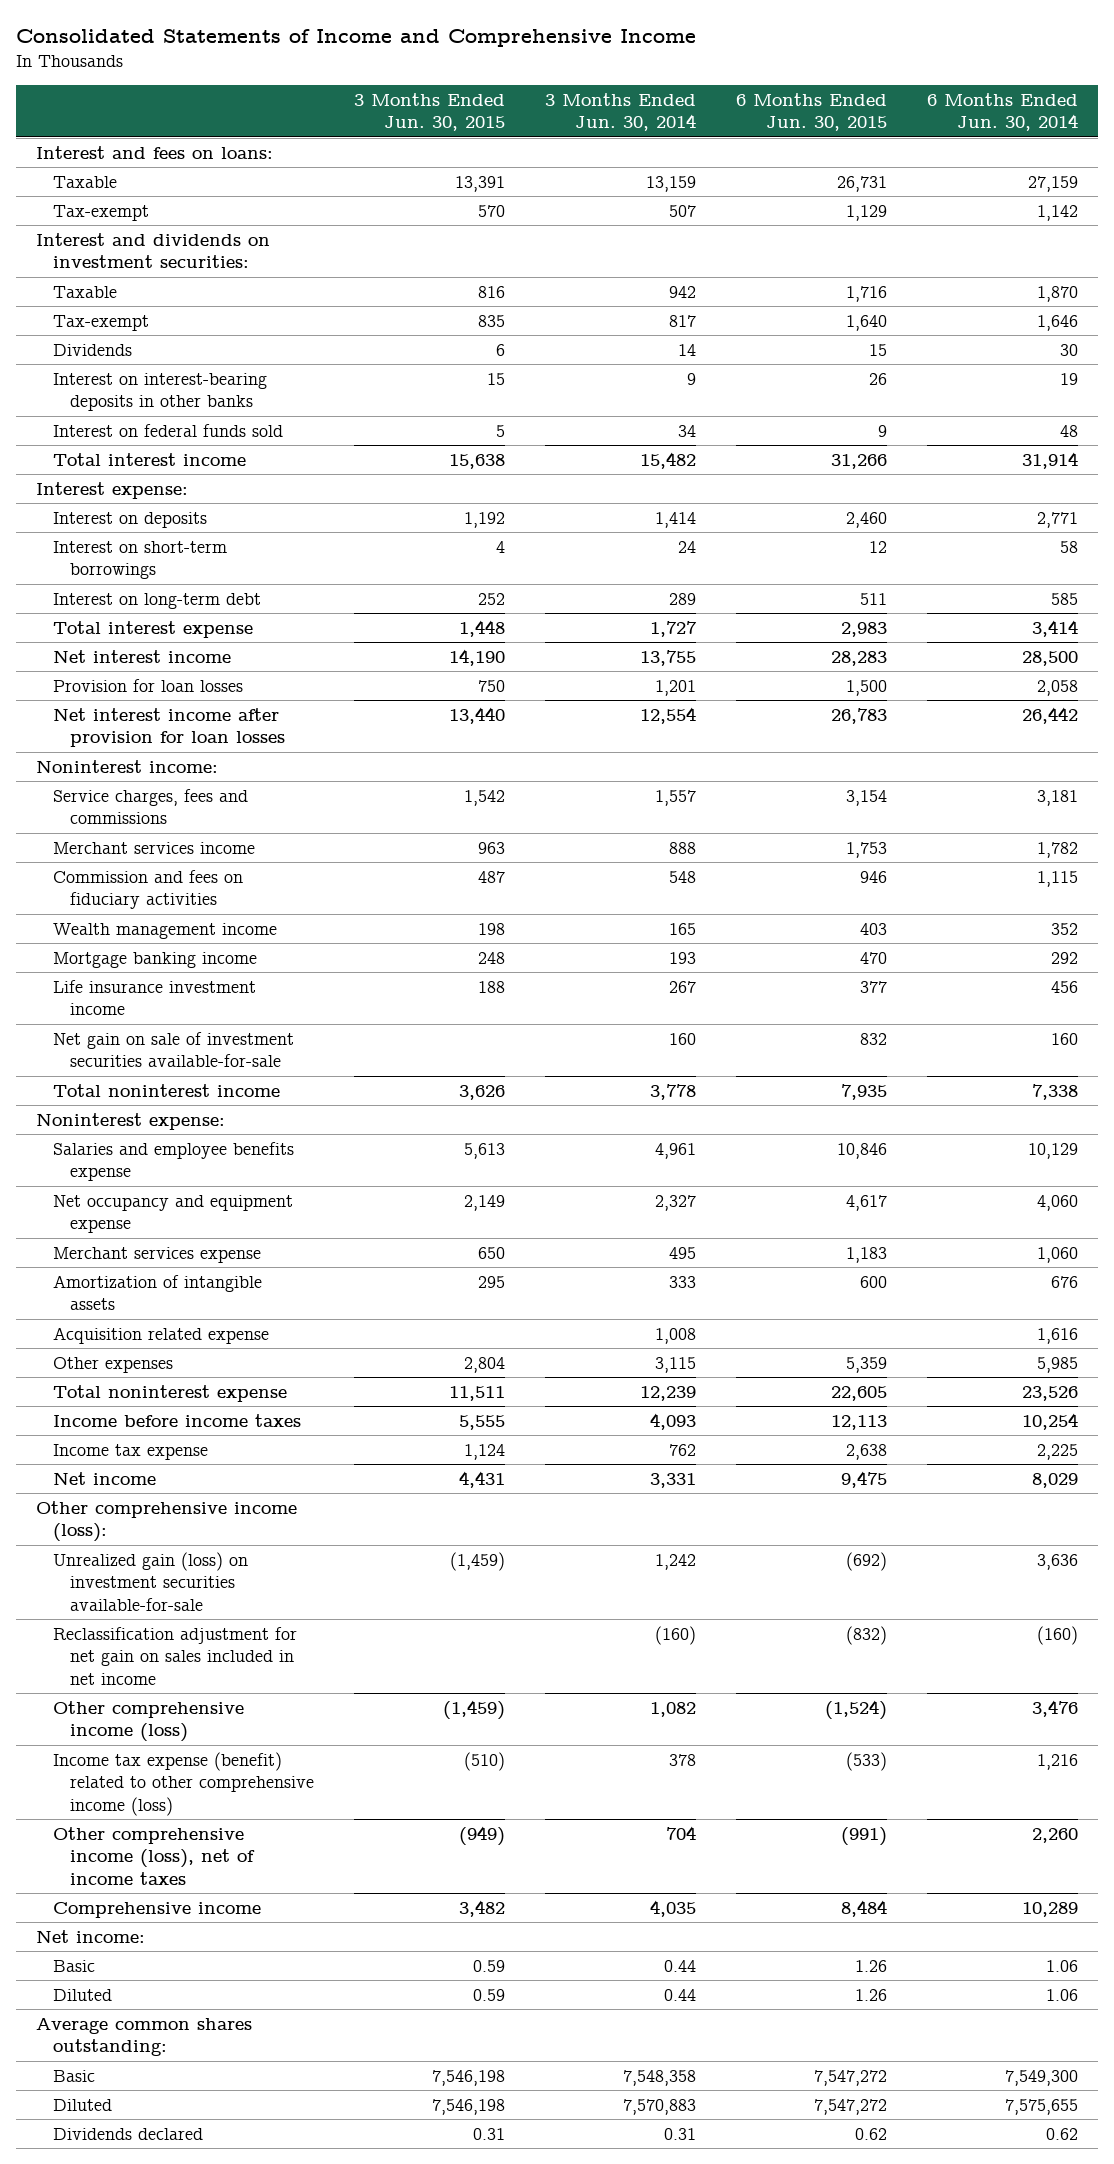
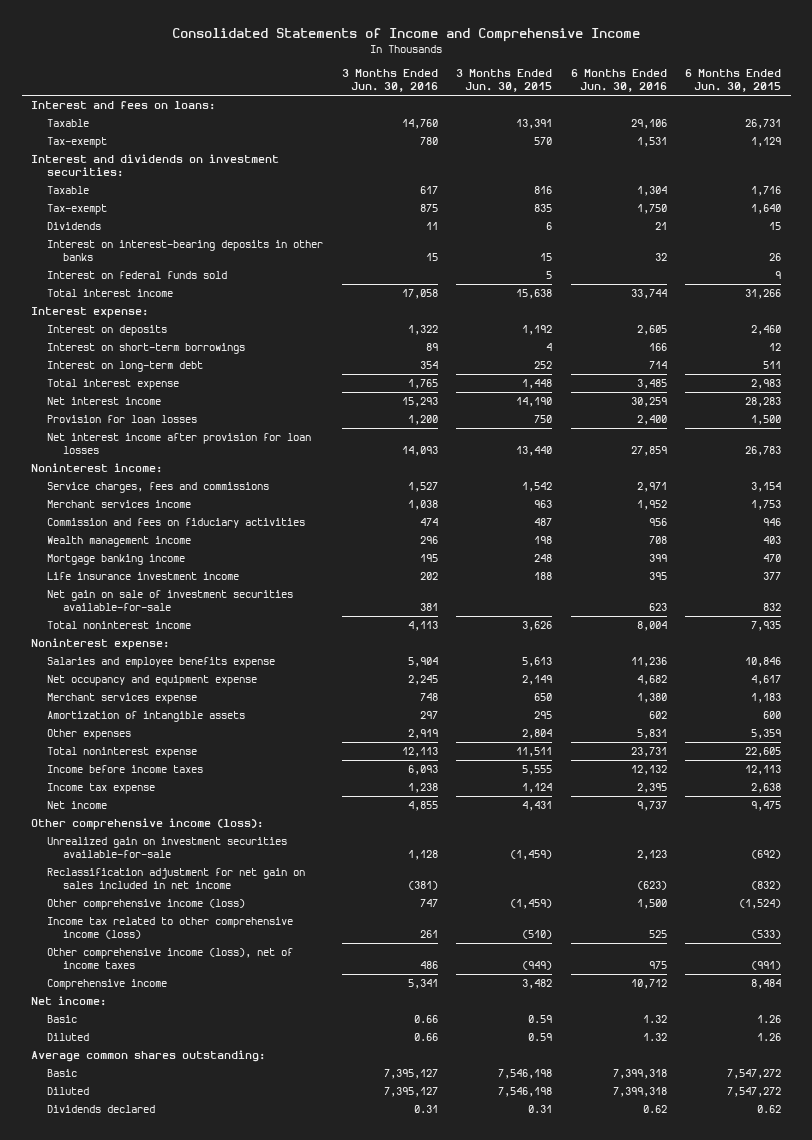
[545,92,697,132] 3 Months Ended Jun. 30, 2014 -> none
[927,92,1079,132] 6 Months Ended Jun. 30, 2014 -> none
none -> [341,68,438,93] 3 Months Ended Jun. 30, 2016
none -> [570,68,667,93] 6 Months Ended Jun. 30, 2016
[52,1326,269,1344] Acquisition related expense -> none
[52,1551,248,1611] Unrealized gain (loss) on investment securities available-for-sale -> [47,837,288,859] Unrealized gain on investment securities available-for-sale
[52,1751,315,1816] Income tax expense (benefit) related to other comprehensive income (loss) -> [47,917,294,940] Income tax related to other comprehensive income (loss)

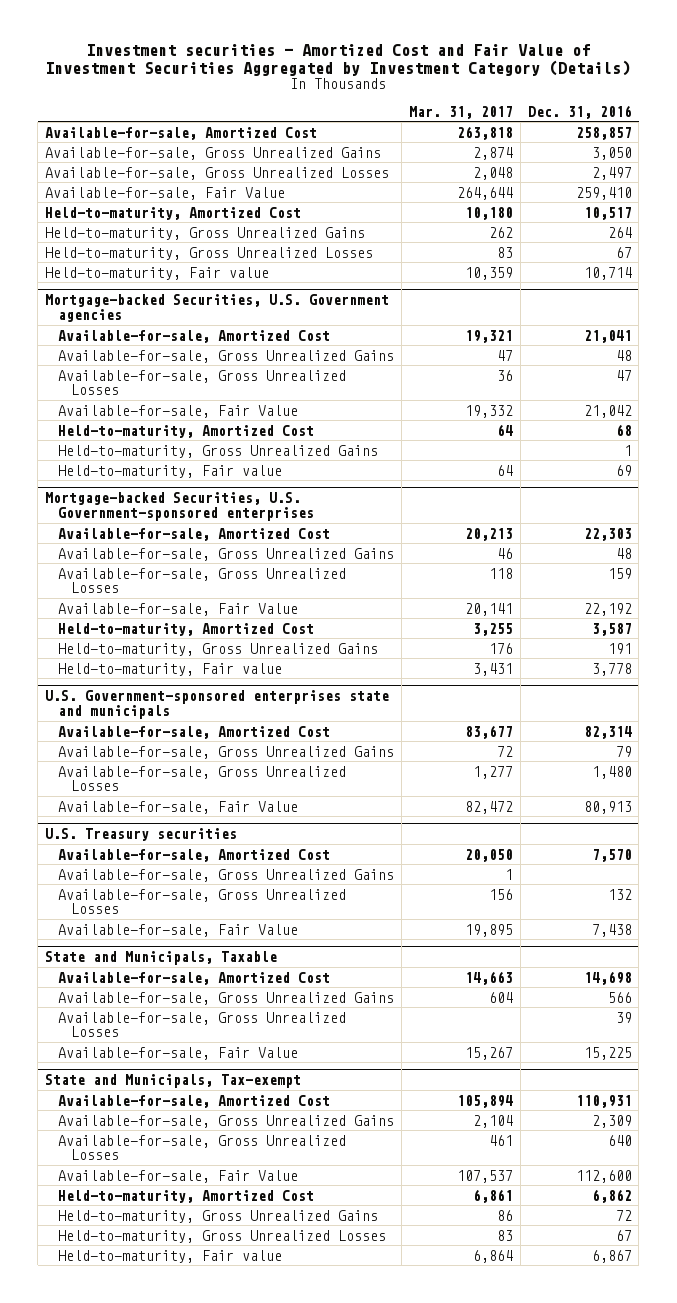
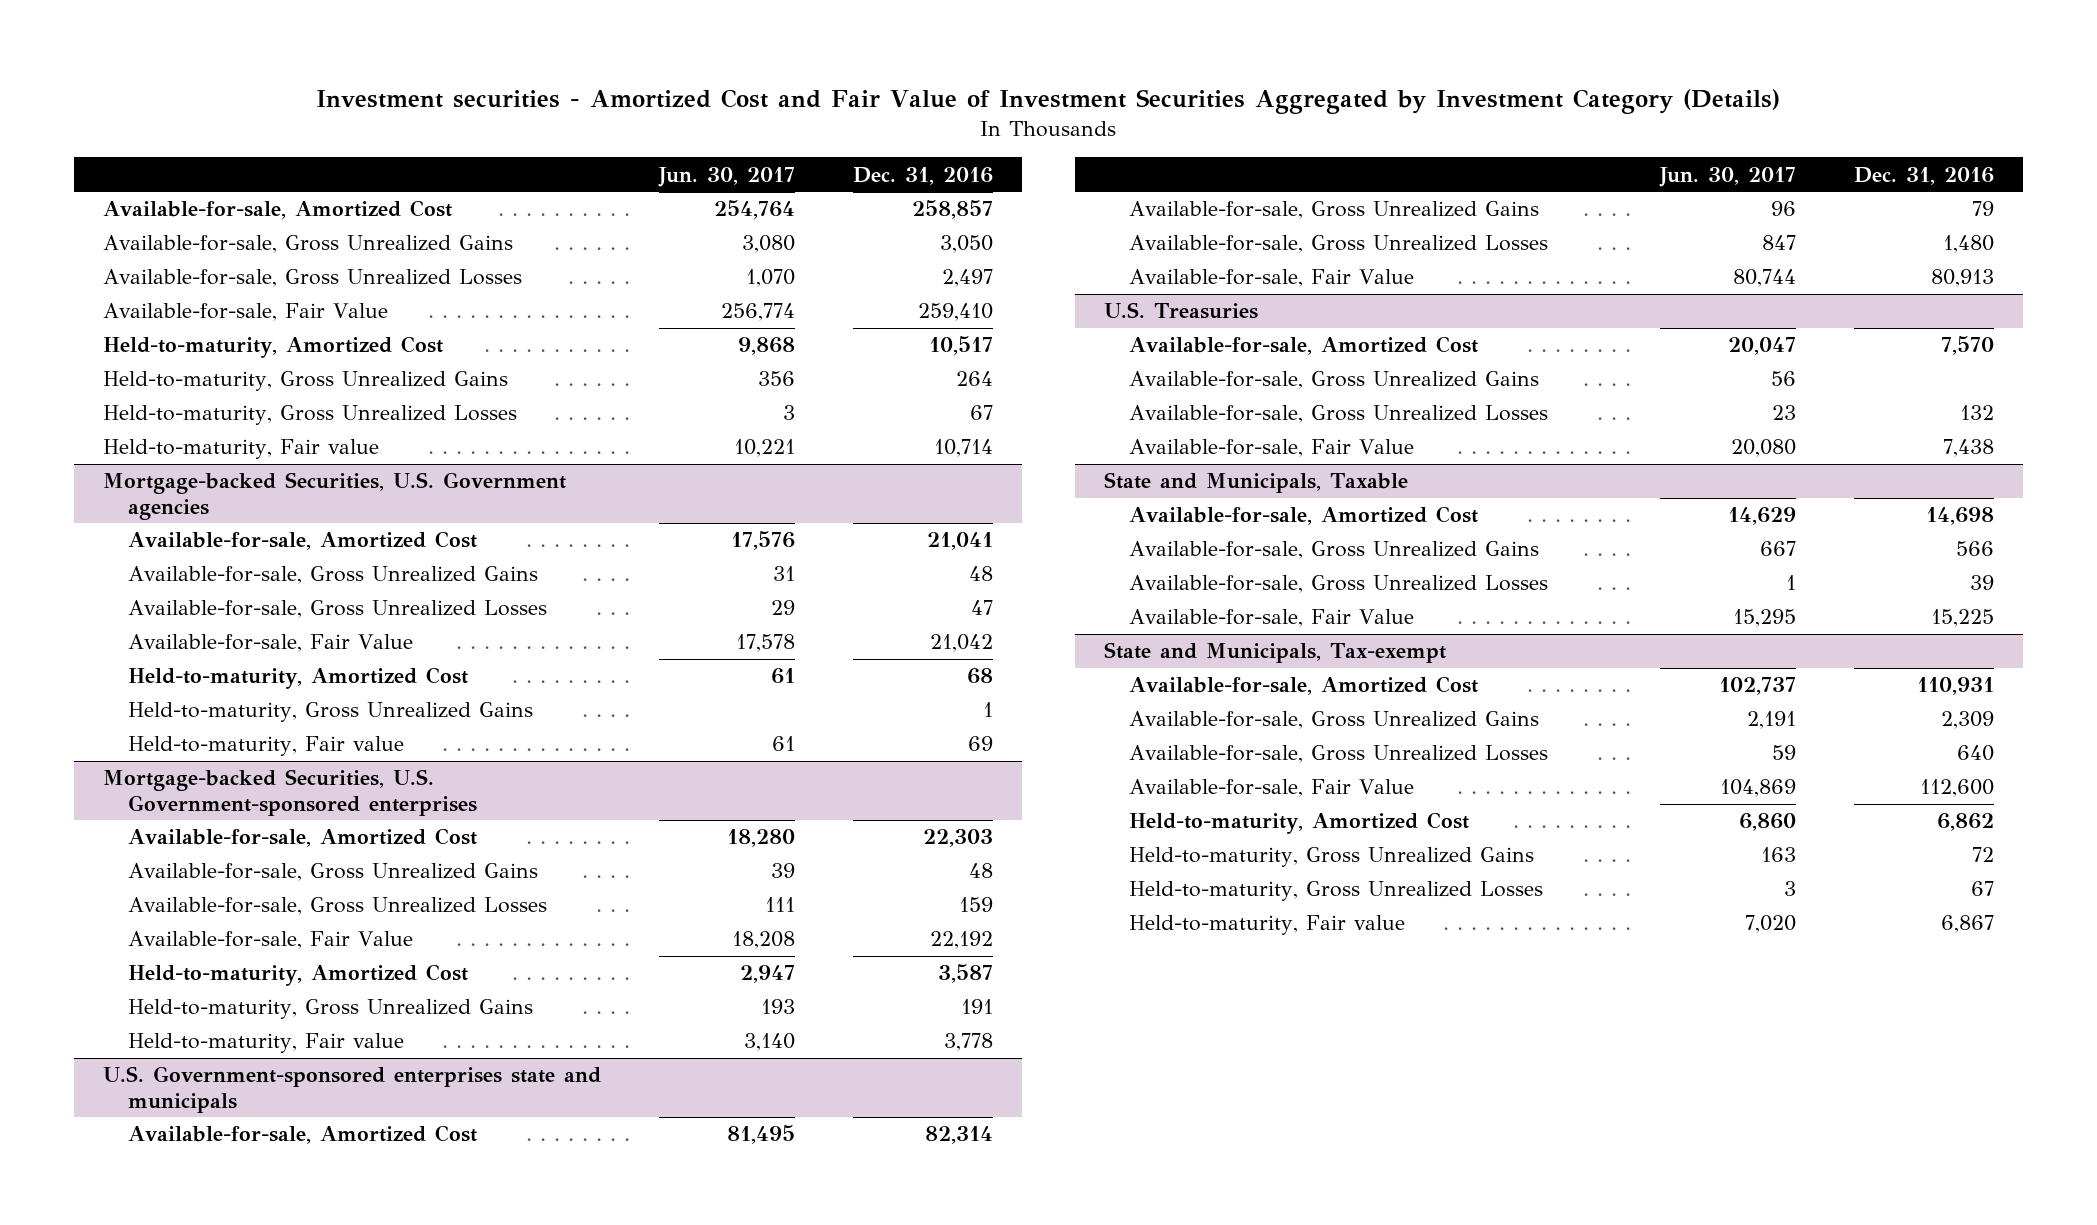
[408,105,513,119] Mar. 31, 2017 -> none
none -> [657,166,795,187] Jun. 30, 2017
[45,827,238,841] U.S. Treasury securities -> [1104,302,1259,320] U.S. Treasuries

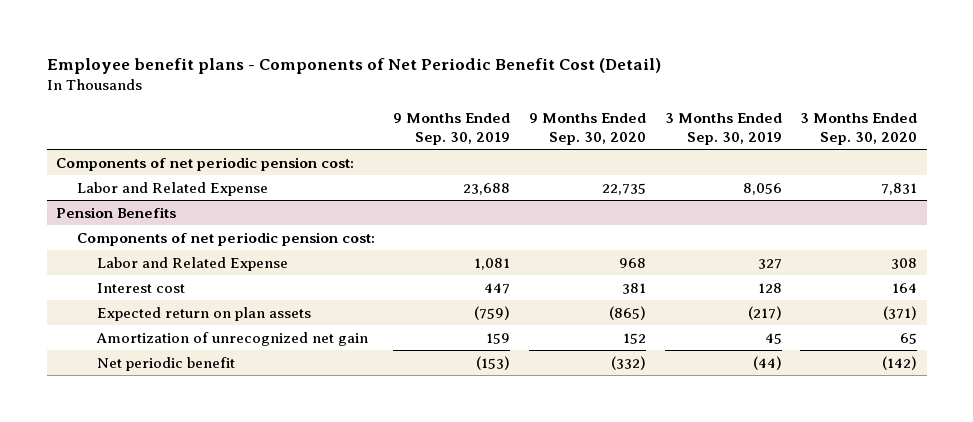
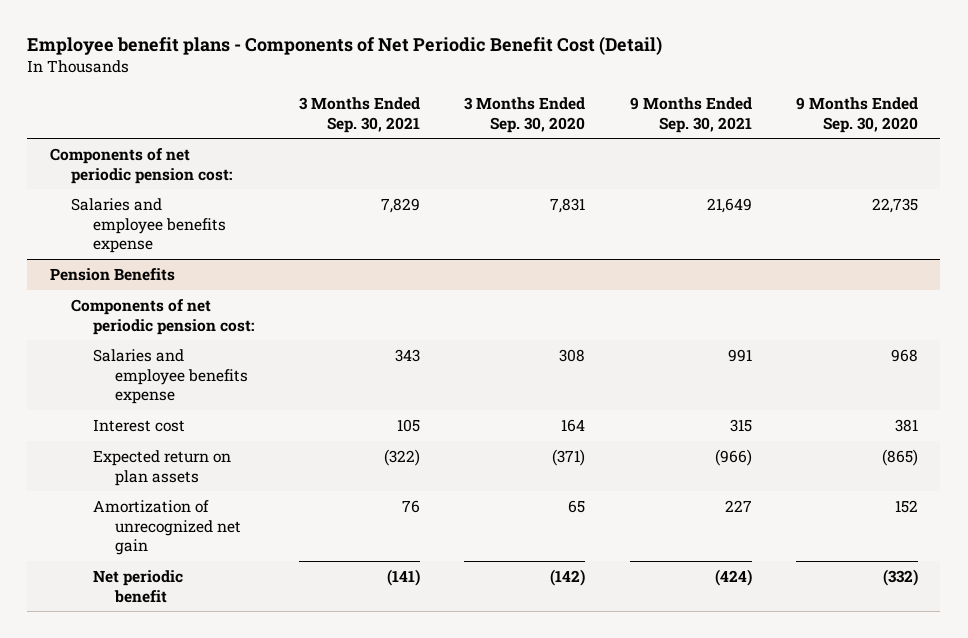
[393,112,511,145] 9 Months Ended Sep. 30, 2019 -> none
[664,112,782,145] 3 Months Ended Sep. 30, 2019 -> none
none -> [298,96,420,133] 3 Months Ended Sep. 30, 2021
none -> [629,96,752,133] 9 Months Ended Sep. 30, 2021
[76,181,268,196] Labor and Related Expense -> [71,197,227,254] Salaries and employee benefits expense
[97,256,289,271] Labor and Related Expense -> [93,348,248,405] Salaries and employee benefits expense

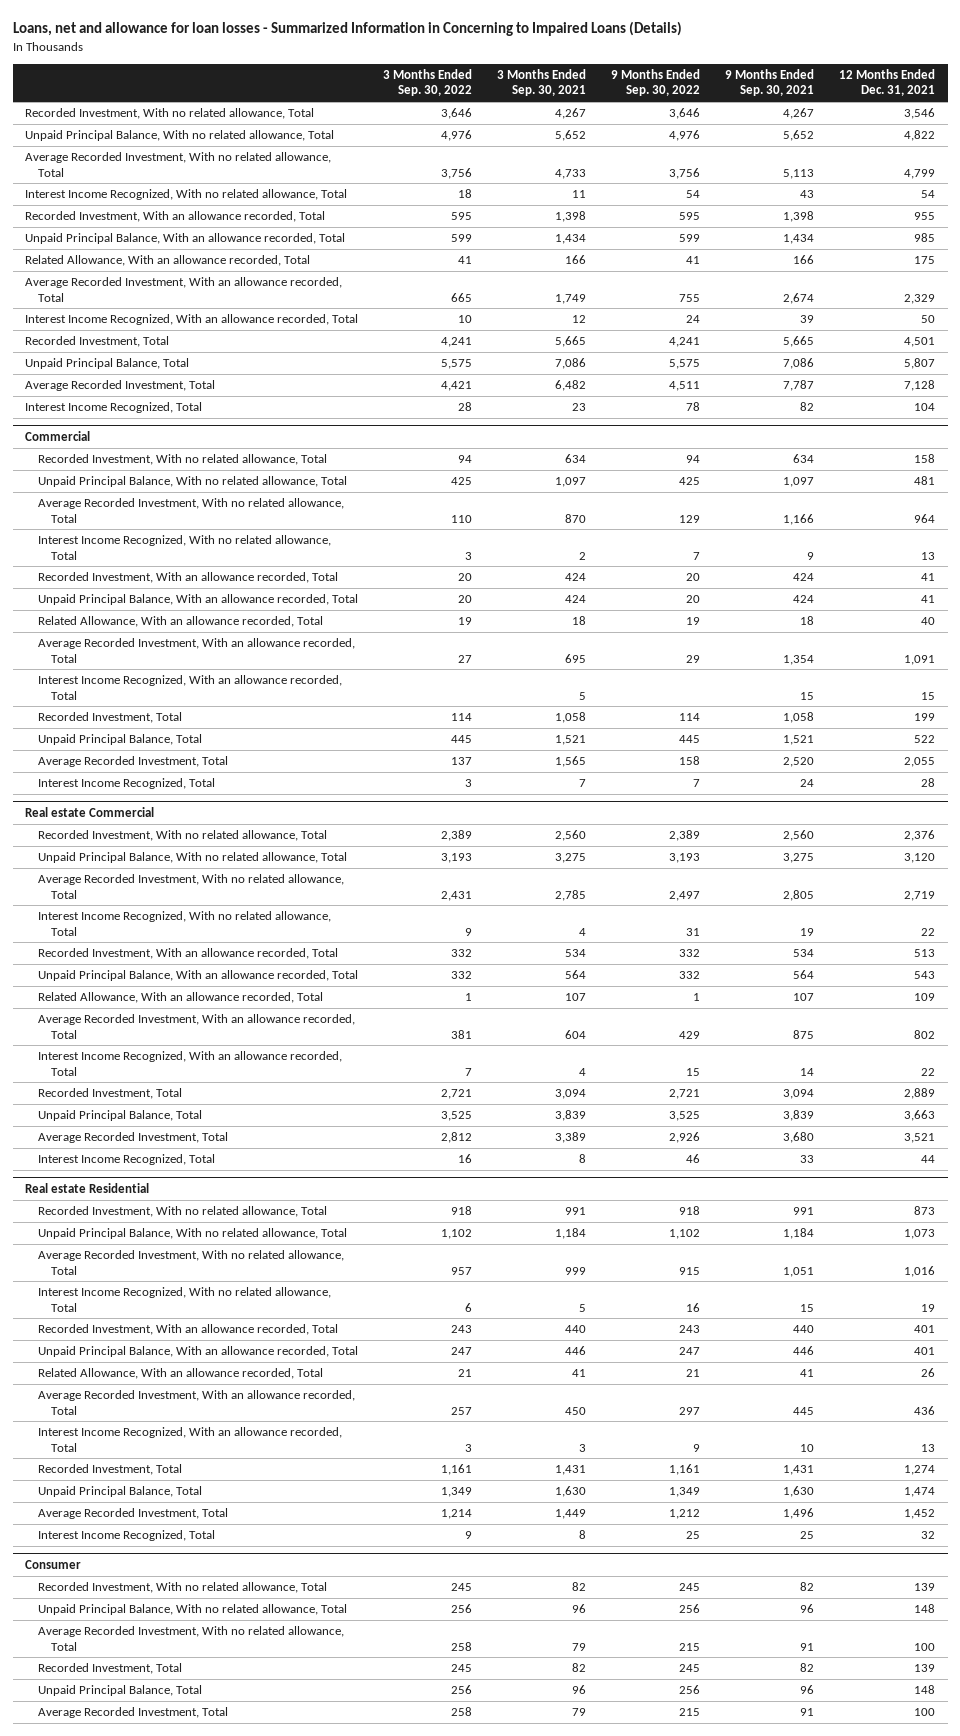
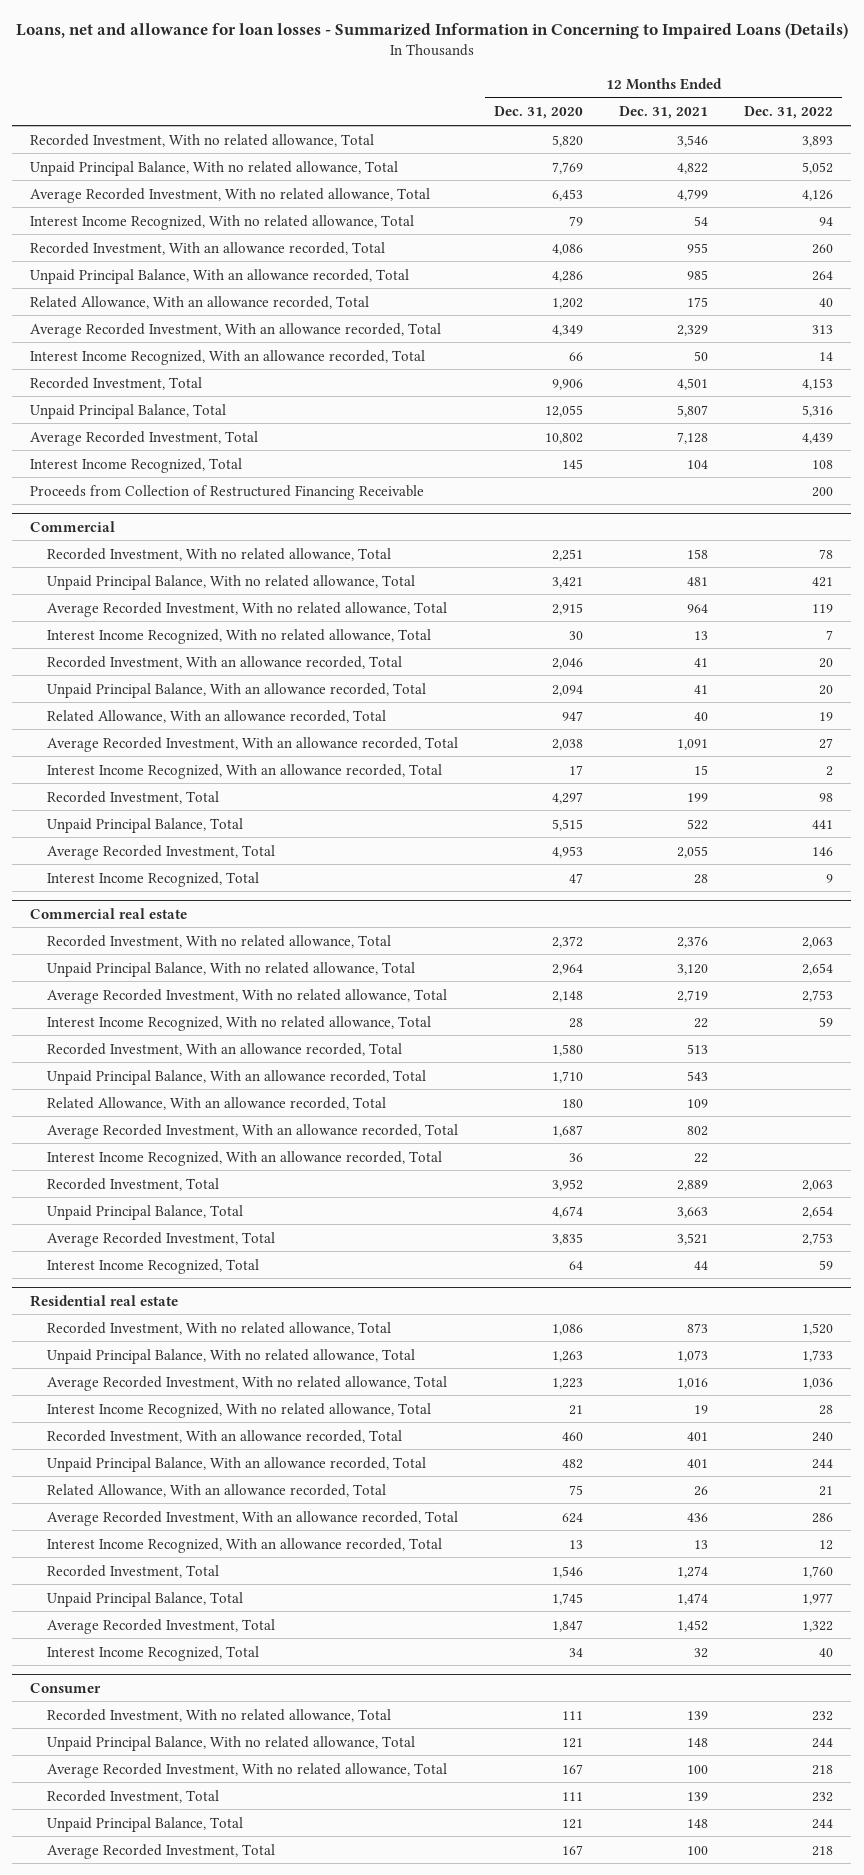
[383,69,473,97] 3 Months Ended Sep. 30, 2022 -> none
[497,69,587,97] 3 Months Ended Sep. 30, 2021 -> none
[611,69,701,97] 9 Months Ended Sep. 30, 2022 -> none
[725,69,815,97] 9 Months Ended Sep. 30, 2021 -> none
none -> [493,106,583,120] Dec. 31, 2020
none -> [744,106,834,120] Dec. 31, 2022
none -> [30,484,425,500] Proceeds from Collection of Restructured Financing Receivable
[25,806,155,817] Real estate Commercial -> [30,907,188,919] Commercial real estate
[25,1182,150,1193] Real estate Residential -> [30,1294,179,1307] Residential real estate

